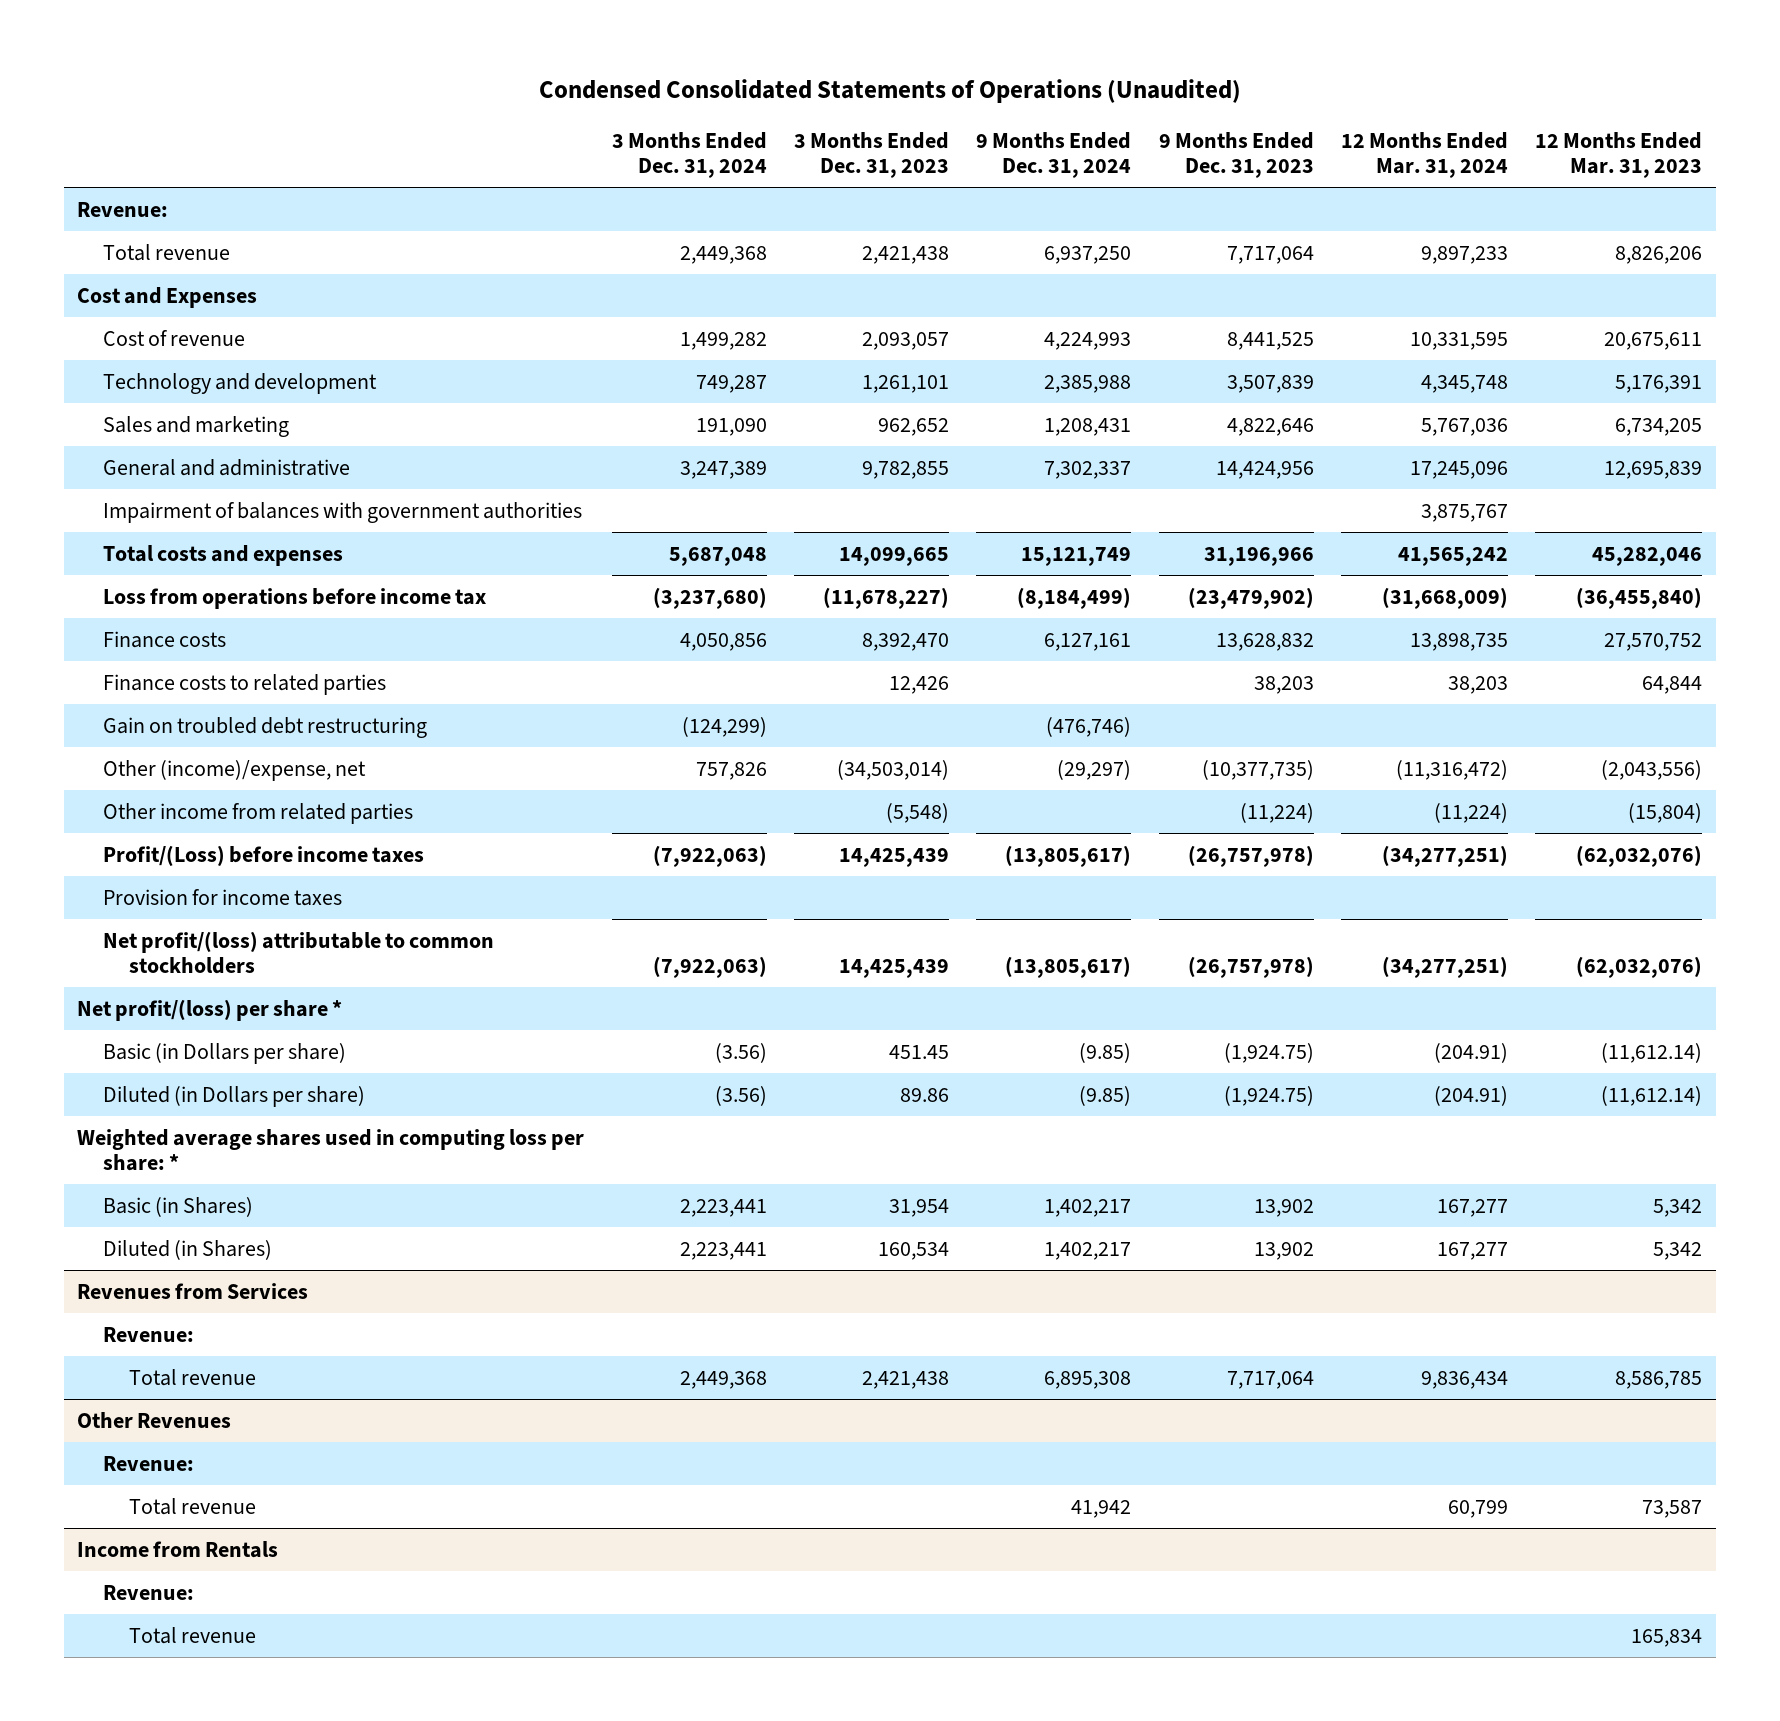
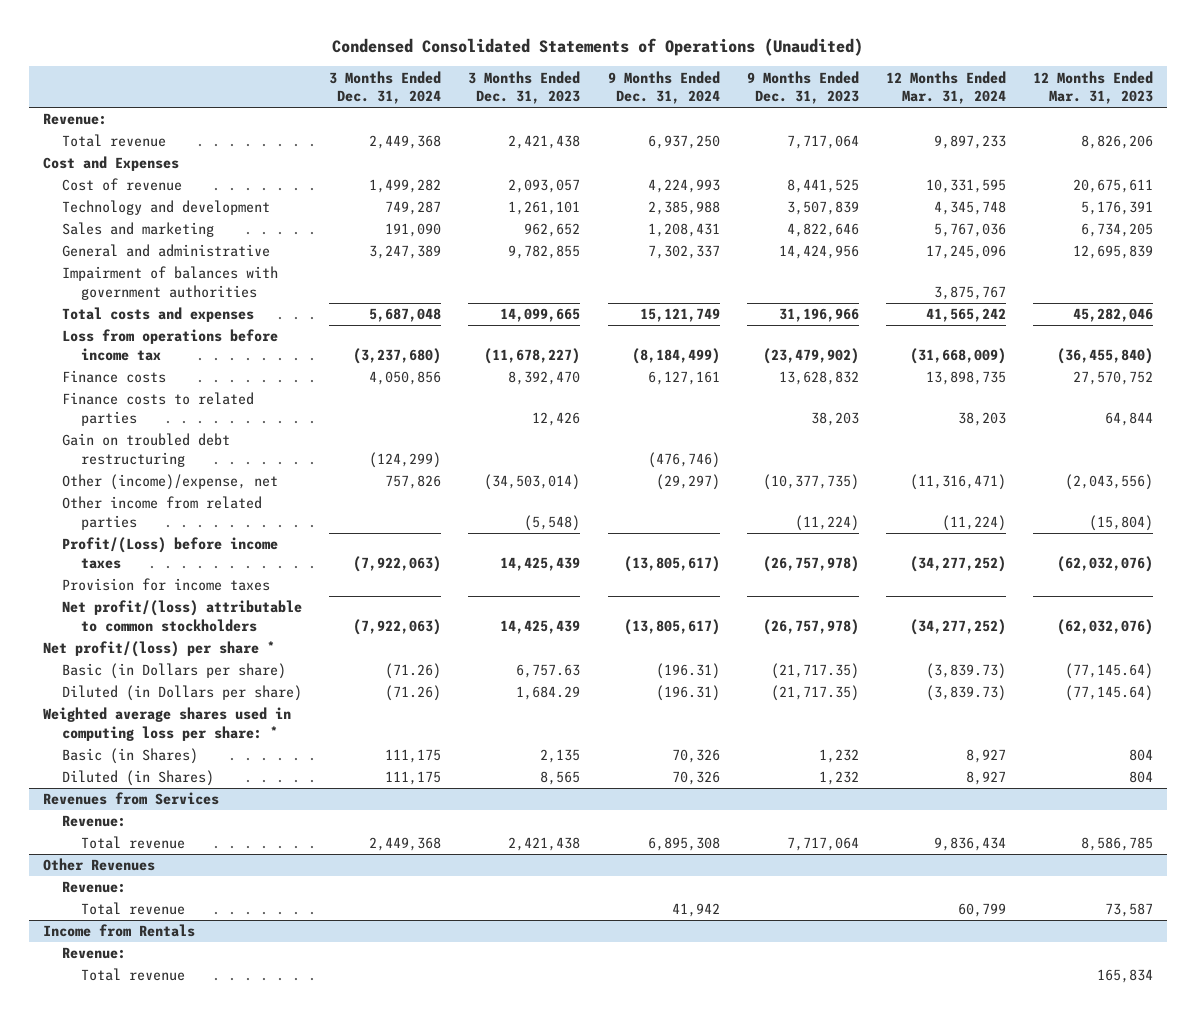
[1395,759,1508,780] (11,316,472) -> [909,474,1006,491] (11,316,471)
[1381,844,1508,867] (34,277,251) -> [909,555,1006,572] (34,277,252)
[1381,955,1508,978] (34,277,251) -> [909,618,1006,635] (34,277,252)
[714,1042,767,1063] (3.56) -> [385,663,442,680] (71.26)
[888,1044,949,1059] 451.45 -> [516,664,581,679] 6,757.63
[1079,1042,1132,1063] (9.85) -> [655,663,720,680] (196.31)
[1223,1042,1314,1063] (1,924.75) -> [770,663,859,680] (21,717.35)
[1433,1042,1508,1063] (204.91) -> [925,663,1006,680] (3,839.73)
[1601,1042,1703,1063] (11,612.14) -> [1065,663,1154,680] (77,145.64)
[714,1085,767,1106] (3.56) -> [385,685,442,702] (71.26)
[899,1087,949,1102] 89.86 -> [516,686,581,701] 1,684.29
[1079,1085,1132,1106] (9.85) -> [655,685,720,702] (196.31)
[1223,1085,1314,1106] (1,924.75) -> [770,685,859,702] (21,717.35)
[1433,1085,1508,1106] (204.91) -> [925,685,1006,702] (3,839.73)
[1601,1085,1703,1106] (11,612.14) -> [1065,685,1154,702] (77,145.64)
[679,1198,767,1217] 2,223,441 -> [385,749,442,764] 111,175
[888,1198,949,1217] 31,954 -> [540,749,581,764] 2,135
[1044,1198,1132,1217] 1,402,217 -> [671,749,720,764] 70,326
[1253,1198,1314,1217] 13,902 -> [818,749,859,764] 1,232
[1436,1198,1508,1217] 167,277 -> [965,749,1006,764] 8,927
[1653,1198,1703,1217] 5,342 -> [1129,749,1154,762] 804
[679,1241,767,1260] 2,223,441 -> [385,771,442,786] 111,175
[877,1241,949,1260] 160,534 -> [540,771,581,786] 8,565
[1044,1241,1132,1260] 1,402,217 -> [671,771,720,786] 70,326
[1253,1241,1314,1260] 13,902 -> [818,771,859,786] 1,232
[1436,1241,1508,1260] 167,277 -> [965,771,1006,786] 8,927
[1653,1241,1703,1260] 5,342 -> [1129,771,1154,784] 804

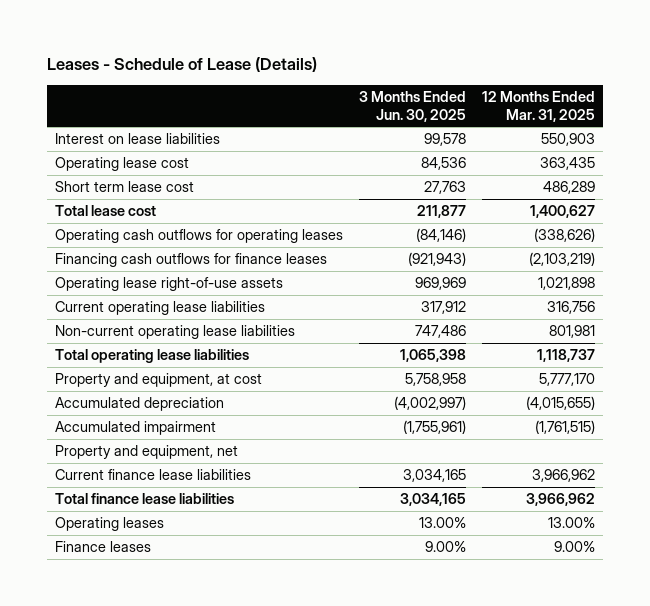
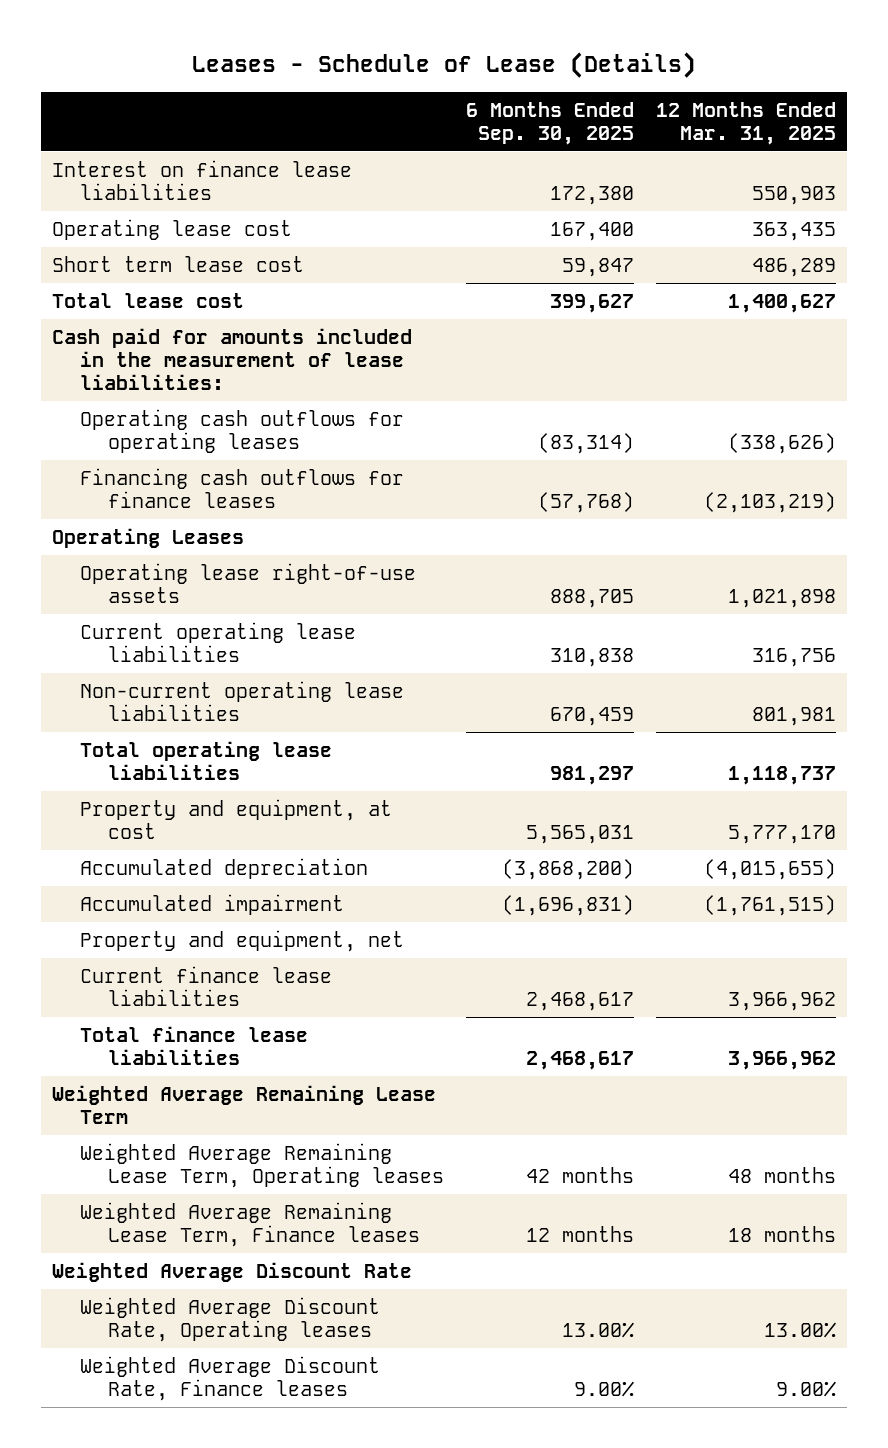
[359,90,467,122] 3 Months Ended Jun. 30, 2025 -> none
none -> [465,101,634,146] 6 Months Ended Sep. 30, 2025
[55,133,221,145] Interest on lease liabilities -> [52,159,353,200] Interest on finance lease liabilities
none -> [52,327,413,391] Cash paid for amounts included in the measurement of lease liabilities:
none -> [52,527,245,548] Operating Leases
none -> [52,1084,437,1124] Weighted Average Remaining Lease Term
none -> [79,1142,444,1188] Weighted Average Remaining Lease Term, Operating leases
none -> [79,1201,420,1247] Weighted Average Remaining Lease Term, Finance leases
none -> [52,1261,413,1282] Weighted Average Discount Rate
[55,517,165,532] Operating leases -> [79,1296,380,1342] Weighted Average Discount Rate, Operating leases
[55,541,152,553] Finance leases -> [79,1355,380,1401] Weighted Average Discount Rate, Finance leases

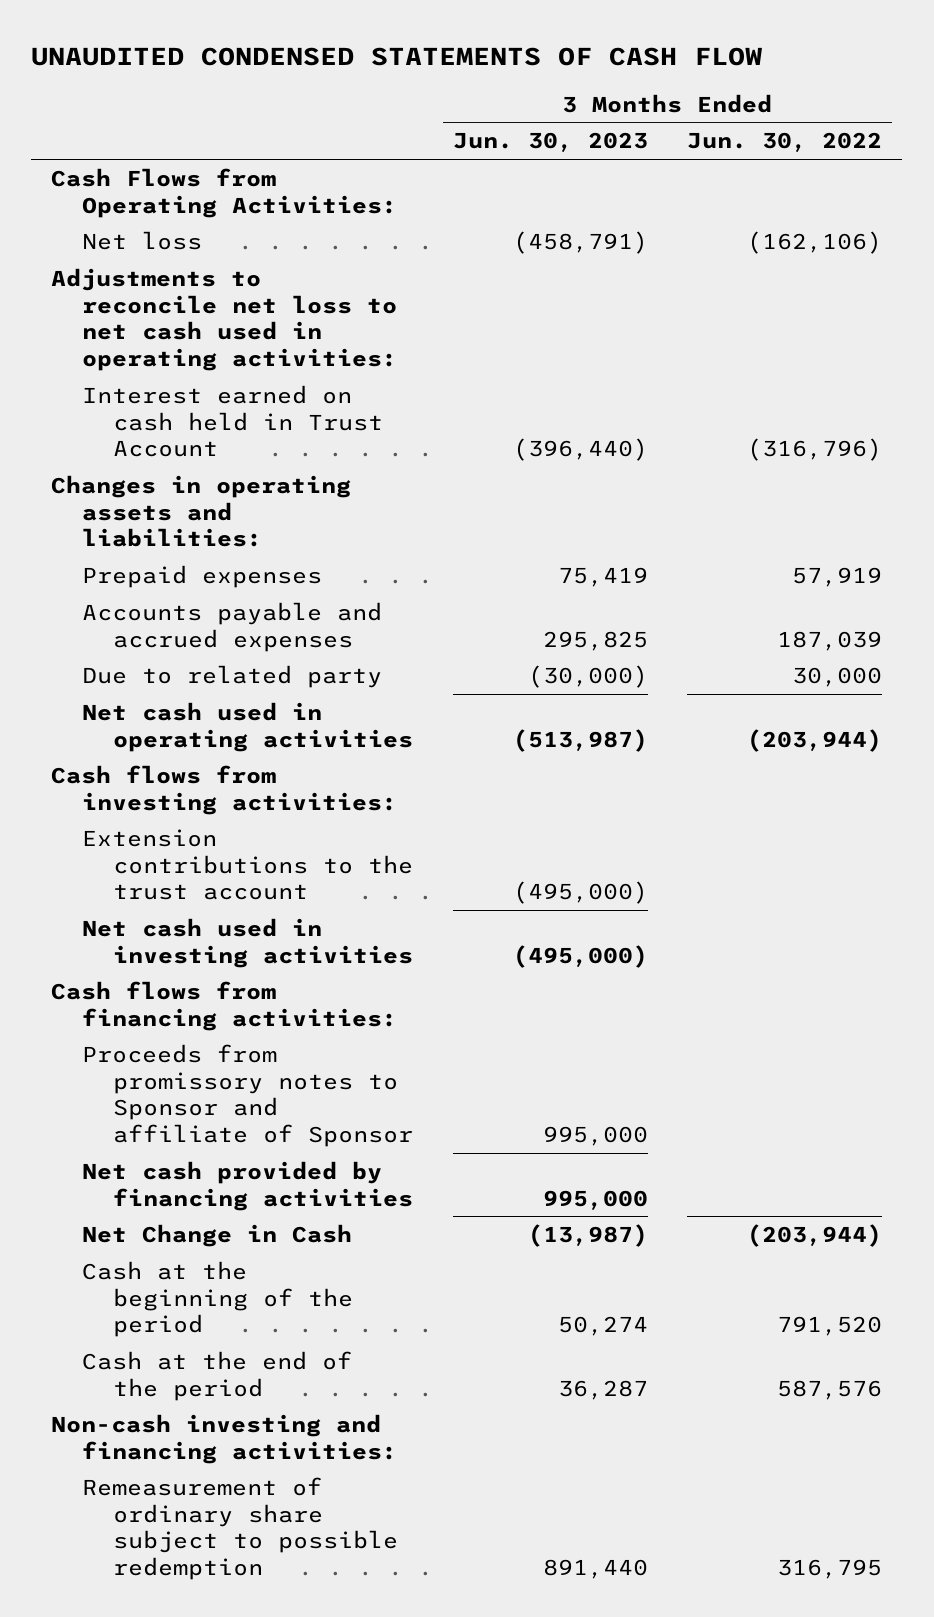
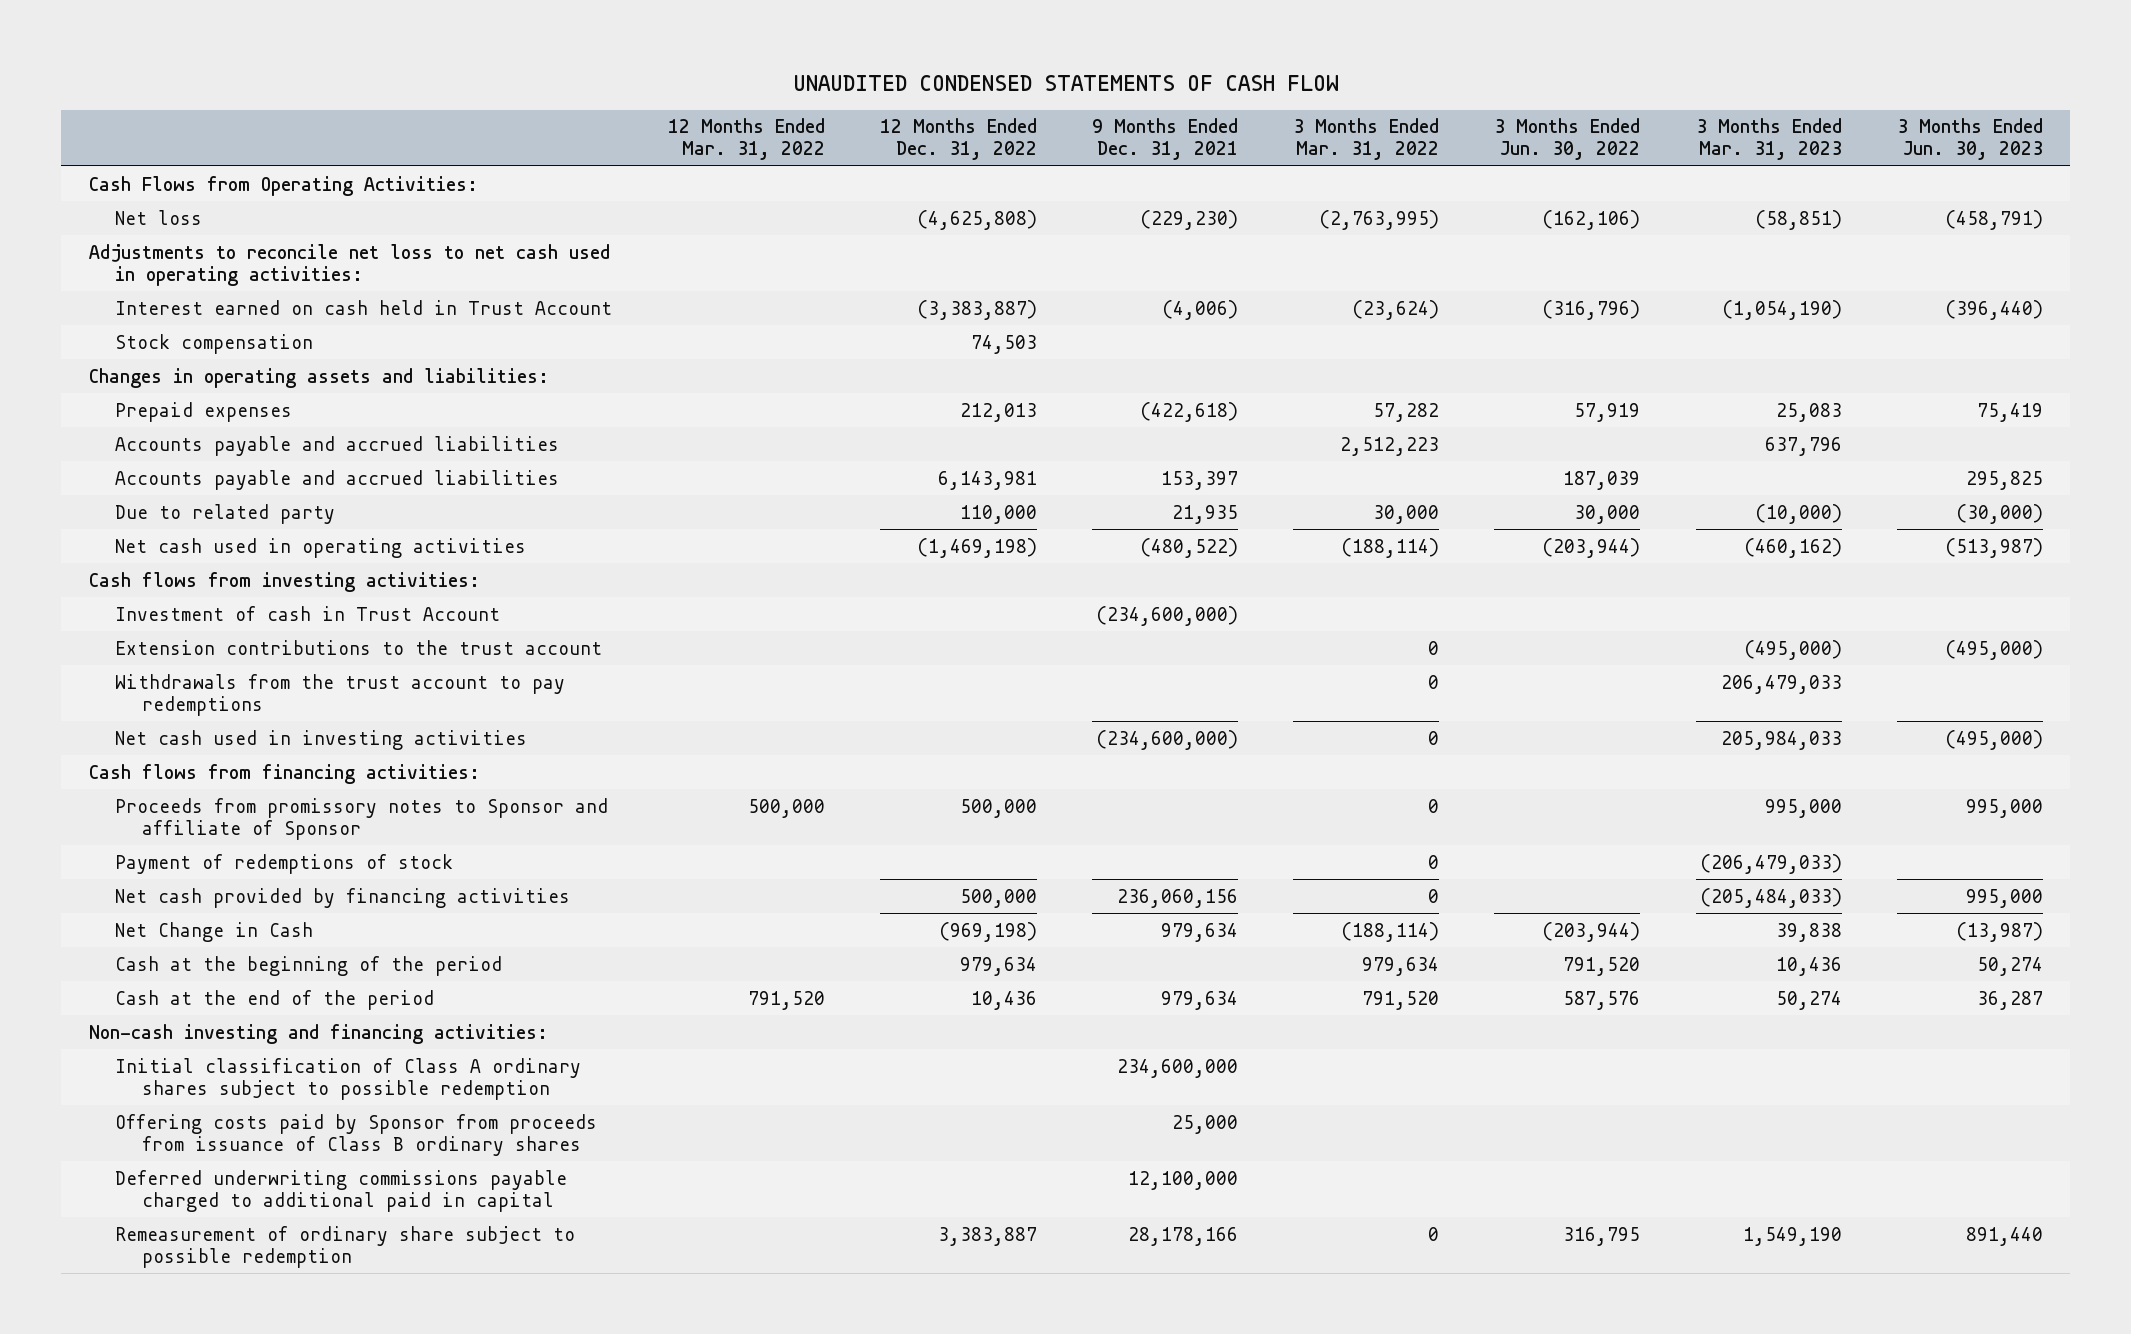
none -> [667,118,825,161] 12 Months Ended Mar. 31, 2022
none -> [879,118,1037,161] 12 Months Ended Dec. 31, 2022
none -> [1091,118,1238,161] 9 Months Ended Dec. 31, 2021
none -> [1293,118,1440,161] 3 Months Ended Mar. 31, 2022
none -> [1695,118,1842,161] 3 Months Ended Mar. 31, 2023
none -> [115,333,314,354] Stock compensation
none -> [115,435,560,456] Accounts payable and accrued liabilities
[82,601,383,652] Accounts payable and accrued expenses -> [115,469,560,490] Accounts payable and accrued liabilities
none -> [115,605,501,621] Investment of cash in Trust Account
none -> [115,673,566,716] Withdrawals from the trust account to pay redemptions
none -> [115,853,454,874] Payment of redemptions of stock
none -> [115,1057,582,1100] Initial classification of Class A ordinary shares subject to possible redemption
none -> [115,1113,598,1156] Offering costs paid by Sponsor from proceeds from issuance of Class B ordinary shares
none -> [115,1169,568,1212] Deferred underwriting commissions payable charged to additional paid in capital

